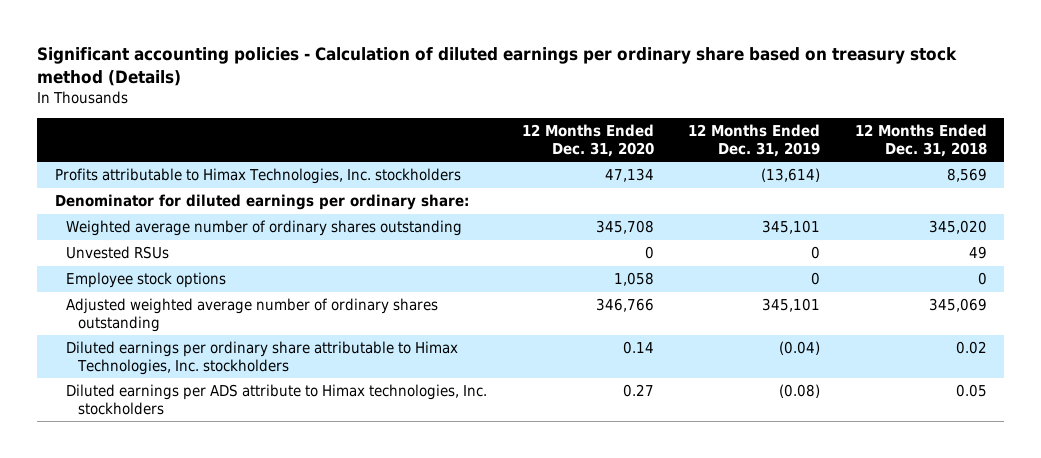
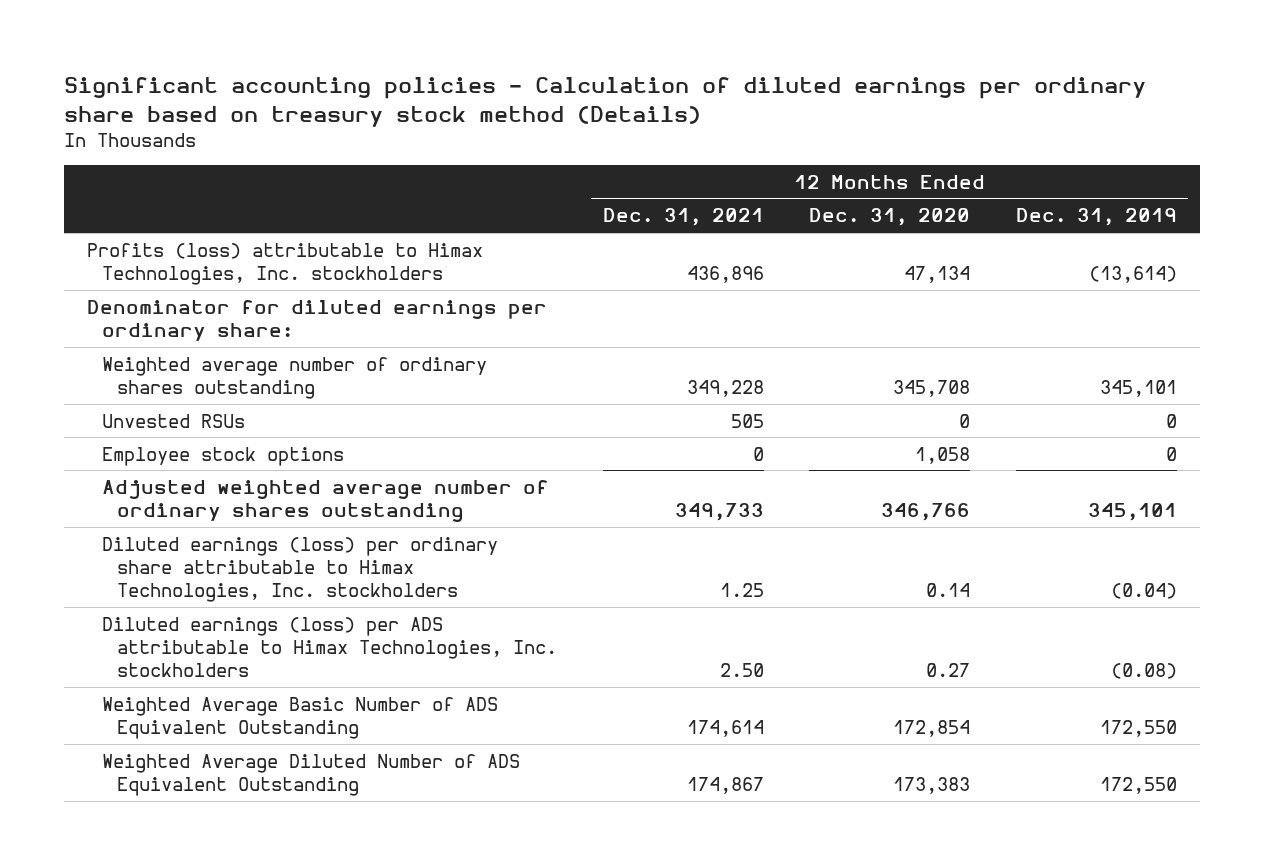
[854,124,987,157] 12 Months Ended Dec. 31, 2018 -> none
none -> [602,208,764,227] Dec. 31, 2021
[54,168,461,185] Profits attributable to Himax Technologies, Inc. stockholders -> [87,242,484,286] Profits (loss) attributable to Himax Technologies, Inc. stockholders
[66,341,459,375] Diluted earnings per ordinary share attributable to Himax Technologies, Inc. stockholders -> [102,536,499,603] Diluted earnings (loss) per ordinary share attributable to Himax Technologies, Inc. stockholders
[66,384,488,415] Diluted earnings per ADS attribute to Himax technologies, Inc. stockholders -> [102,616,557,678] Diluted earnings (loss) per ADS attributable to Himax Technologies, Inc. stockholders
none -> [102,696,499,740] Weighted Average Basic Number of ADS Equivalent Outstanding
none -> [102,753,521,797] Weighted Average Diluted Number of ADS Equivalent Outstanding

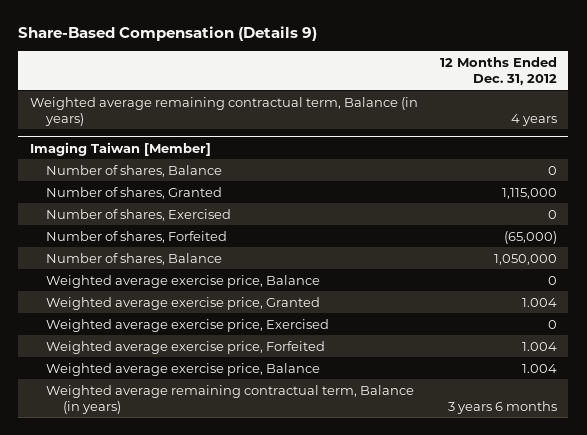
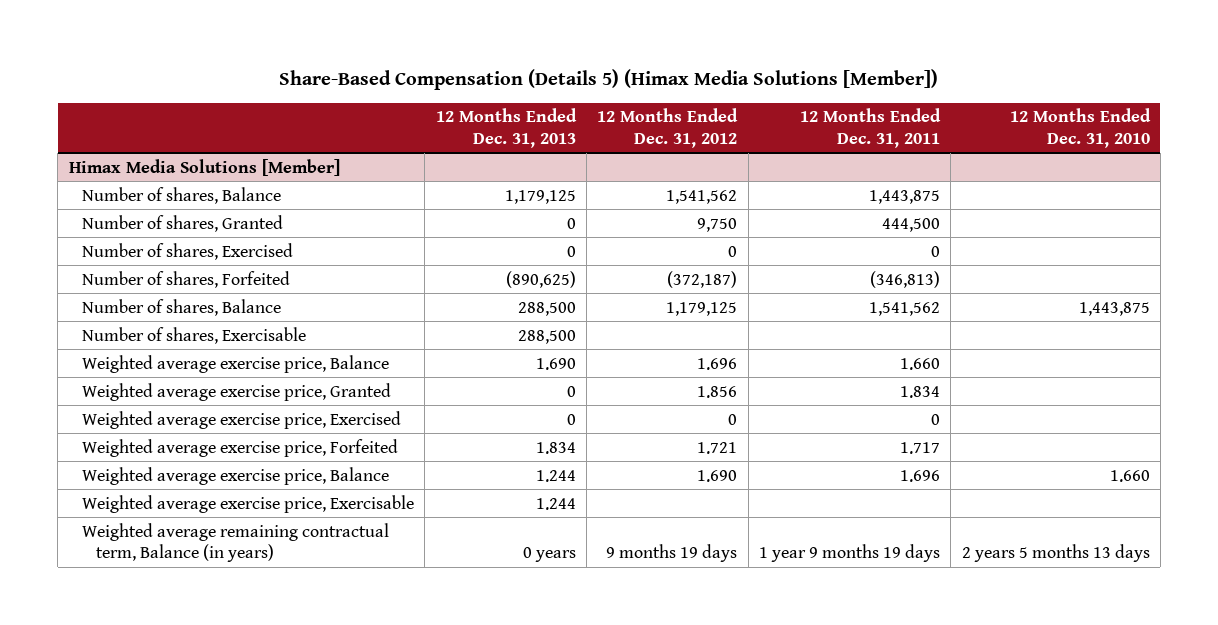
[18,26,318,42] Share-Based Compensation (Details 9) -> [279,69,939,91] Share-Based Compensation (Details 5) (Himax Media Solutions [Member])
none -> [435,108,577,148] 12 Months Ended Dec. 31, 2013
none -> [799,108,941,148] 12 Months Ended Dec. 31, 2011
none -> [1009,108,1151,148] 12 Months Ended Dec. 31, 2010
[29,96,418,126] Weighted average remaining contractual term, Balance (in years) -> none
[29,141,211,156] Imaging Taiwan [Member] -> none
none -> [68,158,340,176] Himax Media Solutions [Member]
[548,165,558,175] 0 -> [666,189,738,204] 1,541,562
[502,187,558,199] 1,115,000 -> [697,217,738,232] 9,750
[504,230,558,244] (65,000) -> [667,270,738,288] (372,187)
[494,253,558,265] 1,050,000 -> [666,301,738,316] 1,179,125
none -> [82,326,307,344] Number of shares, Exercisable
[548,275,558,285] 0 -> [697,357,738,370] 1.696
[522,297,558,307] 1.004 -> [697,385,738,398] 1.856
[522,341,558,351] 1.004 -> [697,441,738,454] 1.721
[522,363,558,373] 1.004 -> [697,469,738,482] 1.690
none -> [82,494,415,513] Weighted average exercise price, Exercisable
[448,400,558,414] 3 years 6 months -> [606,544,738,563] 9 months 19 days

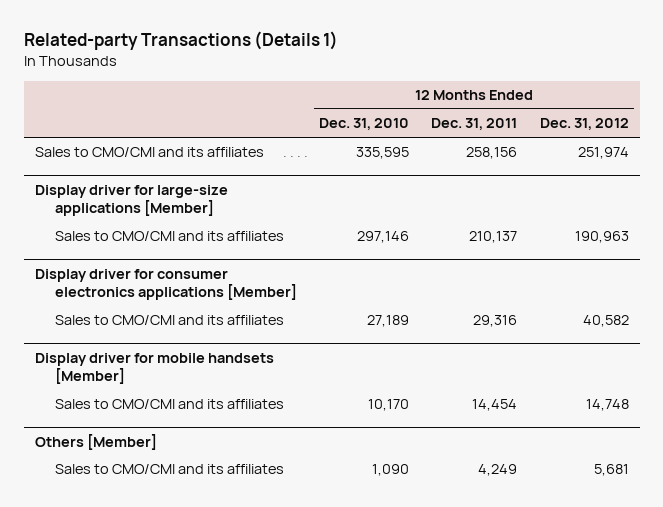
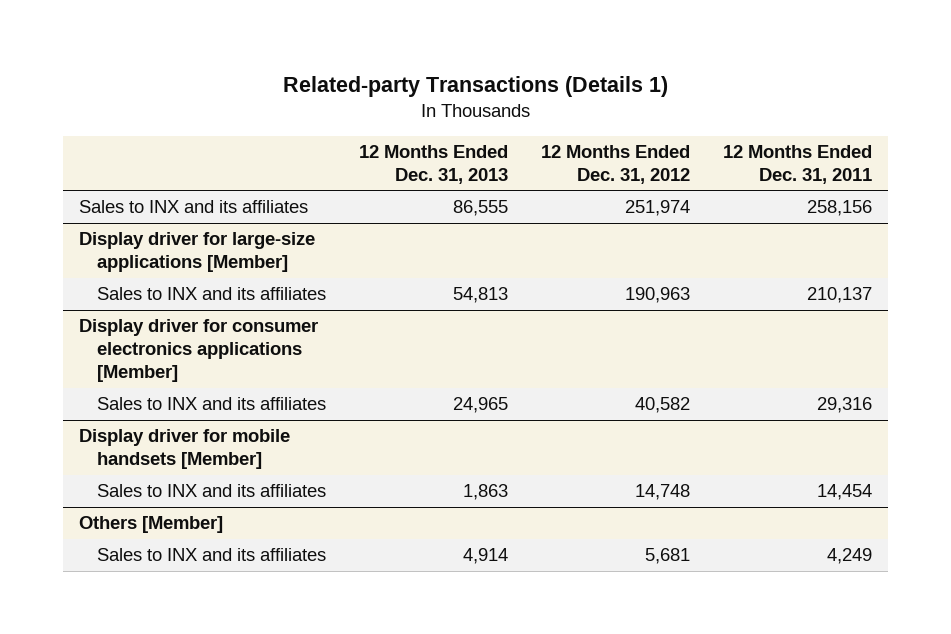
[319,118,410,131] Dec. 31, 2010 -> none
none -> [359,144,509,184] 12 Months Ended Dec. 31, 2013
[34,147,264,158] Sales to CMO/CMI and its affiliates -> [79,200,309,214] Sales to INX and its affiliates
[55,231,285,242] Sales to CMO/CMI and its affiliates -> [97,287,327,301] Sales to INX and its affiliates
[55,315,285,326] Sales to CMO/CMI and its affiliates -> [97,397,327,411] Sales to INX and its affiliates
[55,399,285,410] Sales to CMO/CMI and its affiliates -> [97,484,327,498] Sales to INX and its affiliates
[55,464,285,475] Sales to CMO/CMI and its affiliates -> [97,548,327,562] Sales to INX and its affiliates

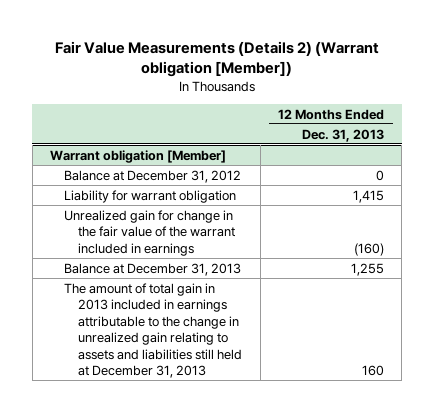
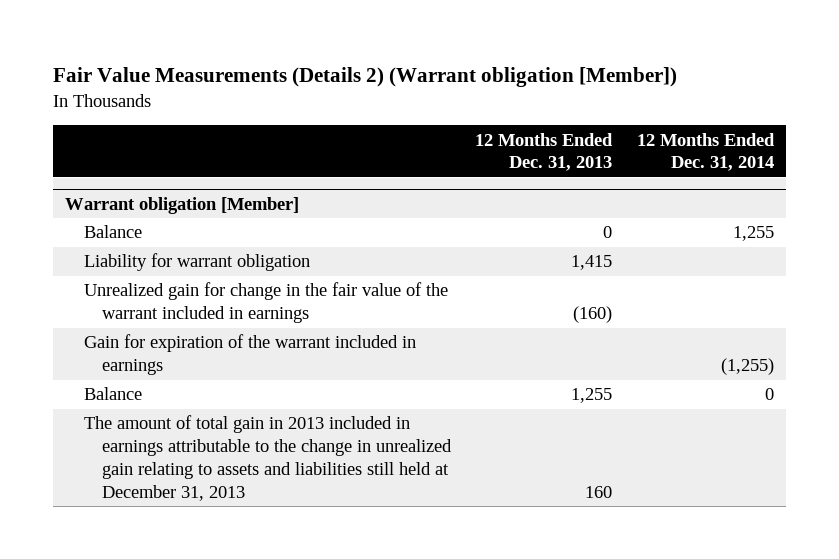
none -> [636,132,775,172] 12 Months Ended Dec. 31, 2014
[64,169,242,183] Balance at December 31, 2012 -> [83,225,142,239] Balance
none -> [83,334,416,376] Gain for expiration of the warrant included in earnings
[64,262,242,276] Balance at December 31, 2013 -> [83,387,142,401] Balance

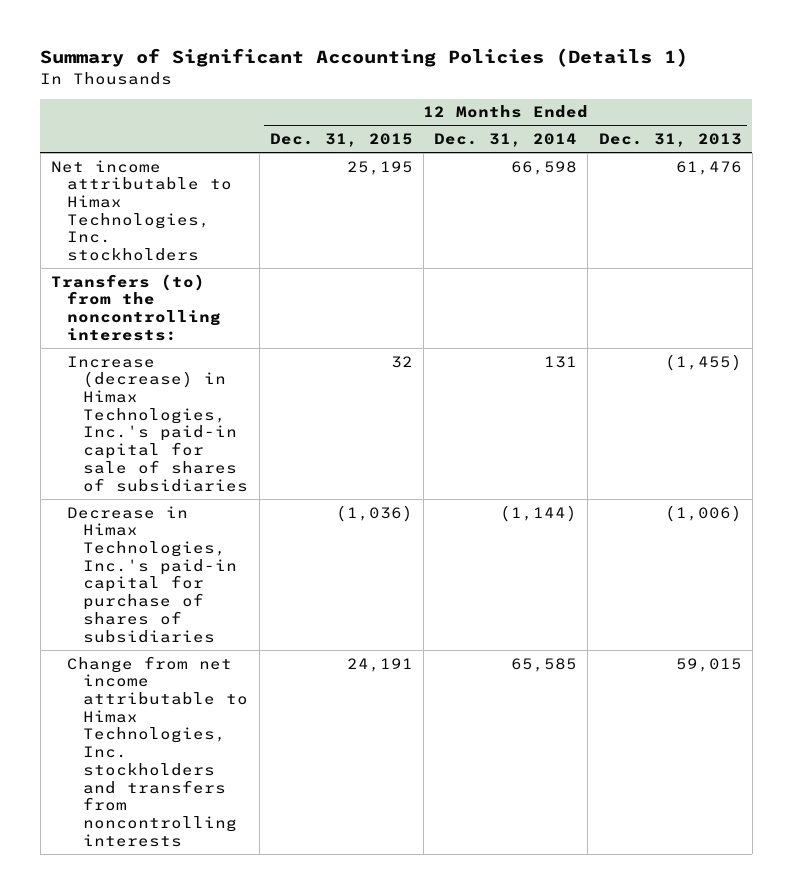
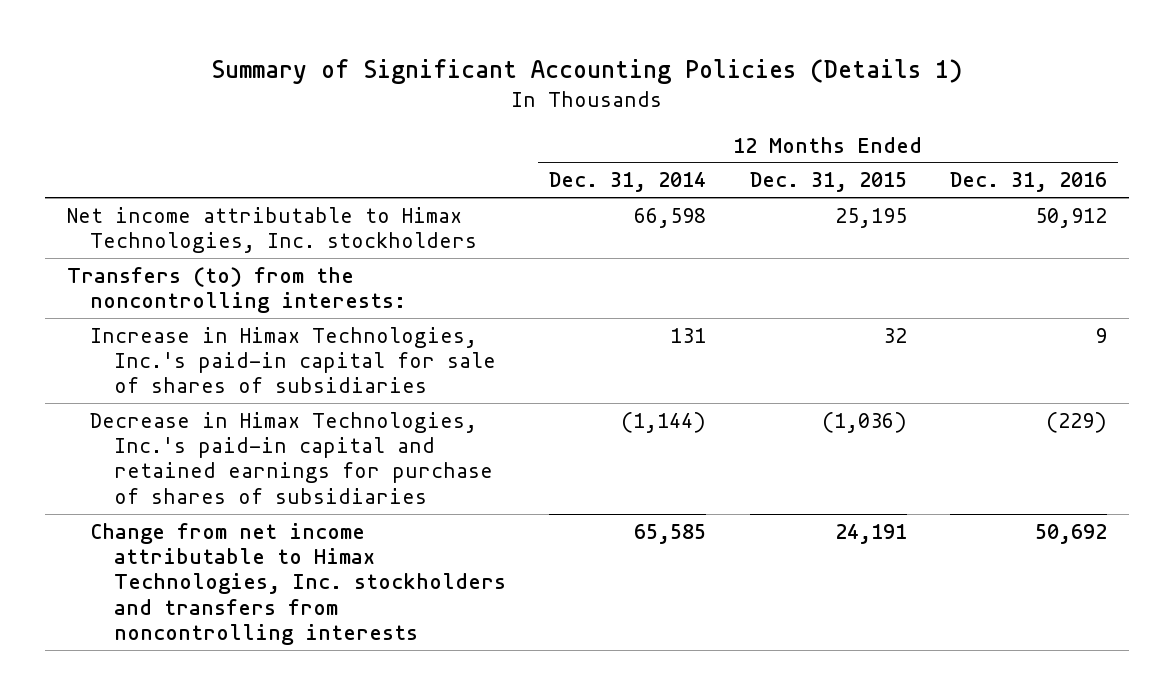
[598,133,742,148] Dec. 31, 2013 -> none
none -> [949,172,1107,193] Dec. 31, 2016
[67,355,249,492] Increase (decrease) in Himax Technologies, Inc.'s paid-in capital for sale of shares of subsidiaries -> [90,326,496,394] Increase in Himax Technologies, Inc.'s paid-in capital for sale of shares of subsidiaries
[67,505,238,643] Decrease in Himax Technologies, Inc.'s paid-in capital for purchase of shares of subsidiaries -> [90,411,493,504] Decrease in Himax Technologies, Inc.'s paid-in capital and retained earnings for purchase of shares of subsidiaries

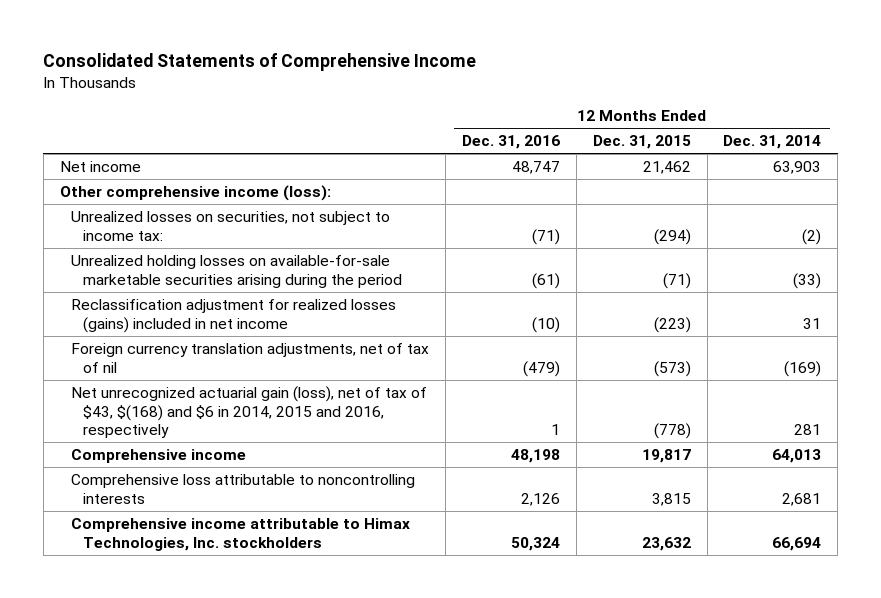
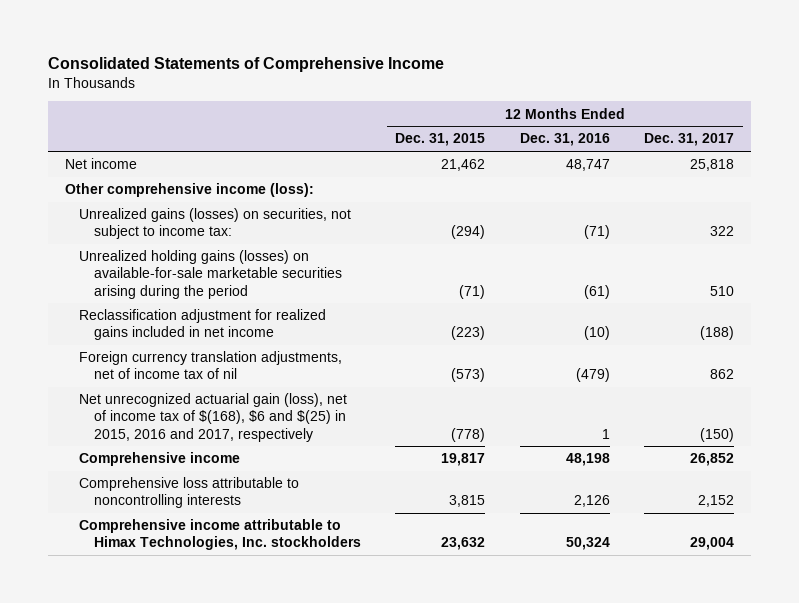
[723,135,822,150] Dec. 31, 2014 -> none
none -> [644,133,735,147] Dec. 31, 2017
[71,210,391,241] Unrealized losses on securities, not subject to income tax: -> [79,208,352,240] Unrealized gains (losses) on securities, not subject to income tax:
[71,254,402,288] Unrealized holding losses on available-for-sale marketable securities arising during the period -> [79,250,343,299] Unrealized holding gains (losses) on available-for-sale marketable securities arising during the period
[71,298,397,333] Reclassification adjustment for realized losses (gains) included in net income -> [79,309,327,341] Reclassification adjustment for realized gains included in net income
[71,342,430,373] Foreign currency translation adjustments, net of tax of nil -> [79,351,343,380] Foreign currency translation adjustments, net of income tax of nil
[71,385,428,439] Net unrecognized actuarial gain (loss), net of tax of $43, $(168) and $6 in 2014, 2015 and 2016, respectively -> [79,393,348,442] Net unrecognized actuarial gain (loss), net of income tax of $(168), $6 and $(25) in 2015, 2016 and 2017, respectively

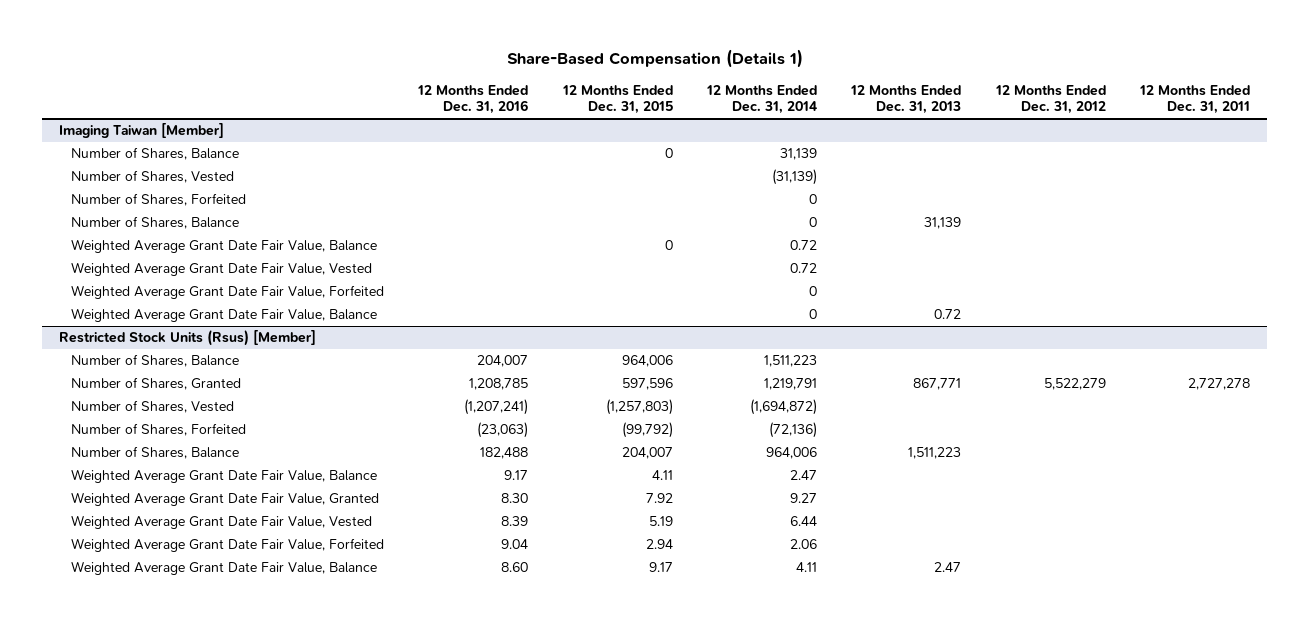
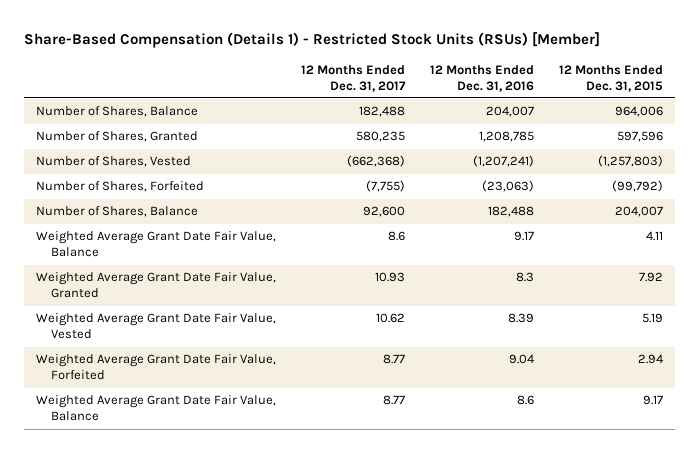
[506,49,803,69] Share-Based Compensation (Details 1) -> [23,32,600,49] Share-Based Compensation (Details 1) - Restricted Stock Units (RSUs) [Member]
[705,84,817,115] 12 Months Ended Dec. 31, 2014 -> none
[850,84,962,115] 12 Months Ended Dec. 31, 2013 -> none
[994,84,1106,115] 12 Months Ended Dec. 31, 2012 -> none
[1139,84,1251,115] 12 Months Ended Dec. 31, 2011 -> none
none -> [301,64,407,92] 12 Months Ended Dec. 31, 2017
[59,123,225,139] Imaging Taiwan [Member] -> none
[70,147,239,161] Number of Shares, Balance -> none
[70,170,234,184] Number of Shares, Vested -> none
[70,193,246,207] Number of Shares, Forfeited -> none
[70,216,239,230] Number of Shares, Balance -> none
[70,239,377,254] Weighted Average Grant Date Fair Value, Balance -> none
[70,262,372,277] Weighted Average Grant Date Fair Value, Vested -> none
[70,285,384,300] Weighted Average Grant Date Fair Value, Forfeited -> none
[70,308,377,323] Weighted Average Grant Date Fair Value, Balance -> none
[59,330,317,347] Restricted Stock Units (Rsus) [Member] -> none
[501,493,529,504] 8.30 -> [516,272,535,283] 8.3
[501,562,529,573] 8.60 -> [517,395,535,406] 8.6

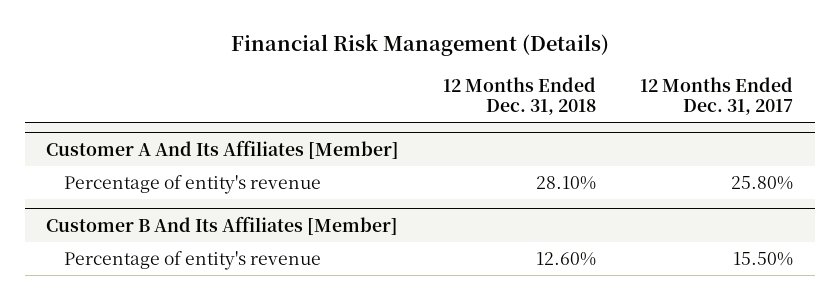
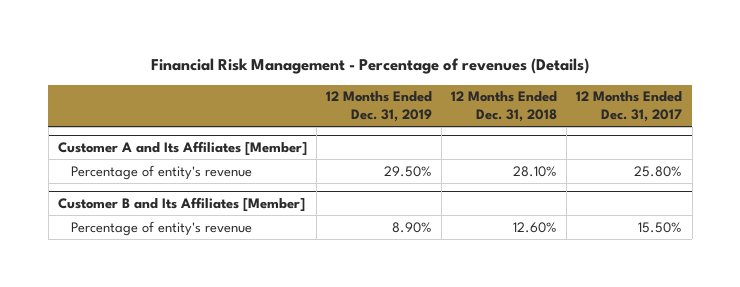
[230,34,609,57] Financial Risk Management (Details) -> [151,58,590,75] Financial Risk Management - Percentage of revenues (Details)
none -> [325,91,432,122] 12 Months Ended Dec. 31, 2019
[46,140,400,160] Customer A And Its Affiliates [Member] -> [57,141,307,157] Customer A and Its Affiliates [Member]
[46,216,399,236] Customer B And Its Affiliates [Member] -> [57,197,305,213] Customer B and Its Affiliates [Member]

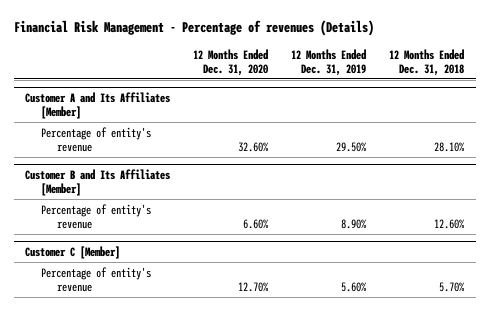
[576,91,683,122] 12 Months Ended Dec. 31, 2017 -> none
none -> [193,48,269,76] 12 Months Ended Dec. 31, 2020
none -> [25,245,121,259] Customer C [Member]
none -> [40,266,151,292] Percentage of entity's revenue

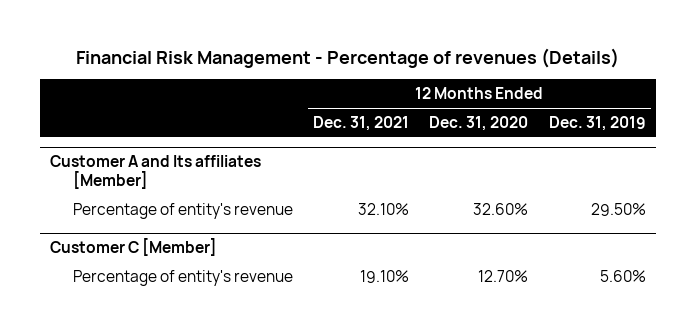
[389,48,465,76] 12 Months Ended Dec. 31, 2018 -> none
none -> [313,115,410,131] Dec. 31, 2021
[25,91,171,119] Customer A and Its Affiliates [Member] -> [50,155,262,190] Customer A and Its affiliates [Member]
[25,168,171,196] Customer B and Its Affiliates [Member] -> none
[40,203,151,229] Percentage of entity's revenue -> none

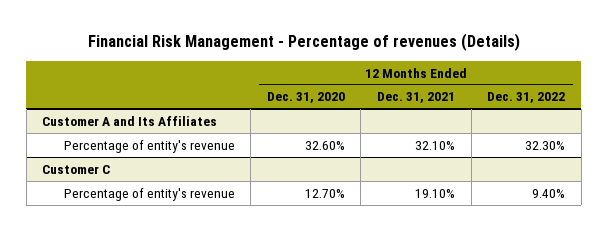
[548,115,646,131] Dec. 31, 2019 -> none
none -> [487,92,566,104] Dec. 31, 2022
[50,155,262,190] Customer A and Its affiliates [Member] -> [42,115,218,126] Customer A and Its Affiliates
[50,238,218,257] Customer C [Member] -> [42,164,111,174] Customer C

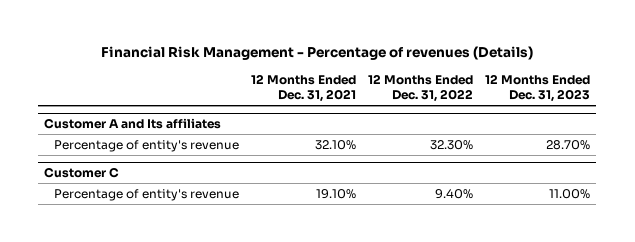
[266,92,345,104] Dec. 31, 2020 -> none
none -> [485,73,591,103] 12 Months Ended Dec. 31, 2023
[42,115,218,126] Customer A and Its Affiliates -> [44,118,222,130] Customer A and Its affiliates

